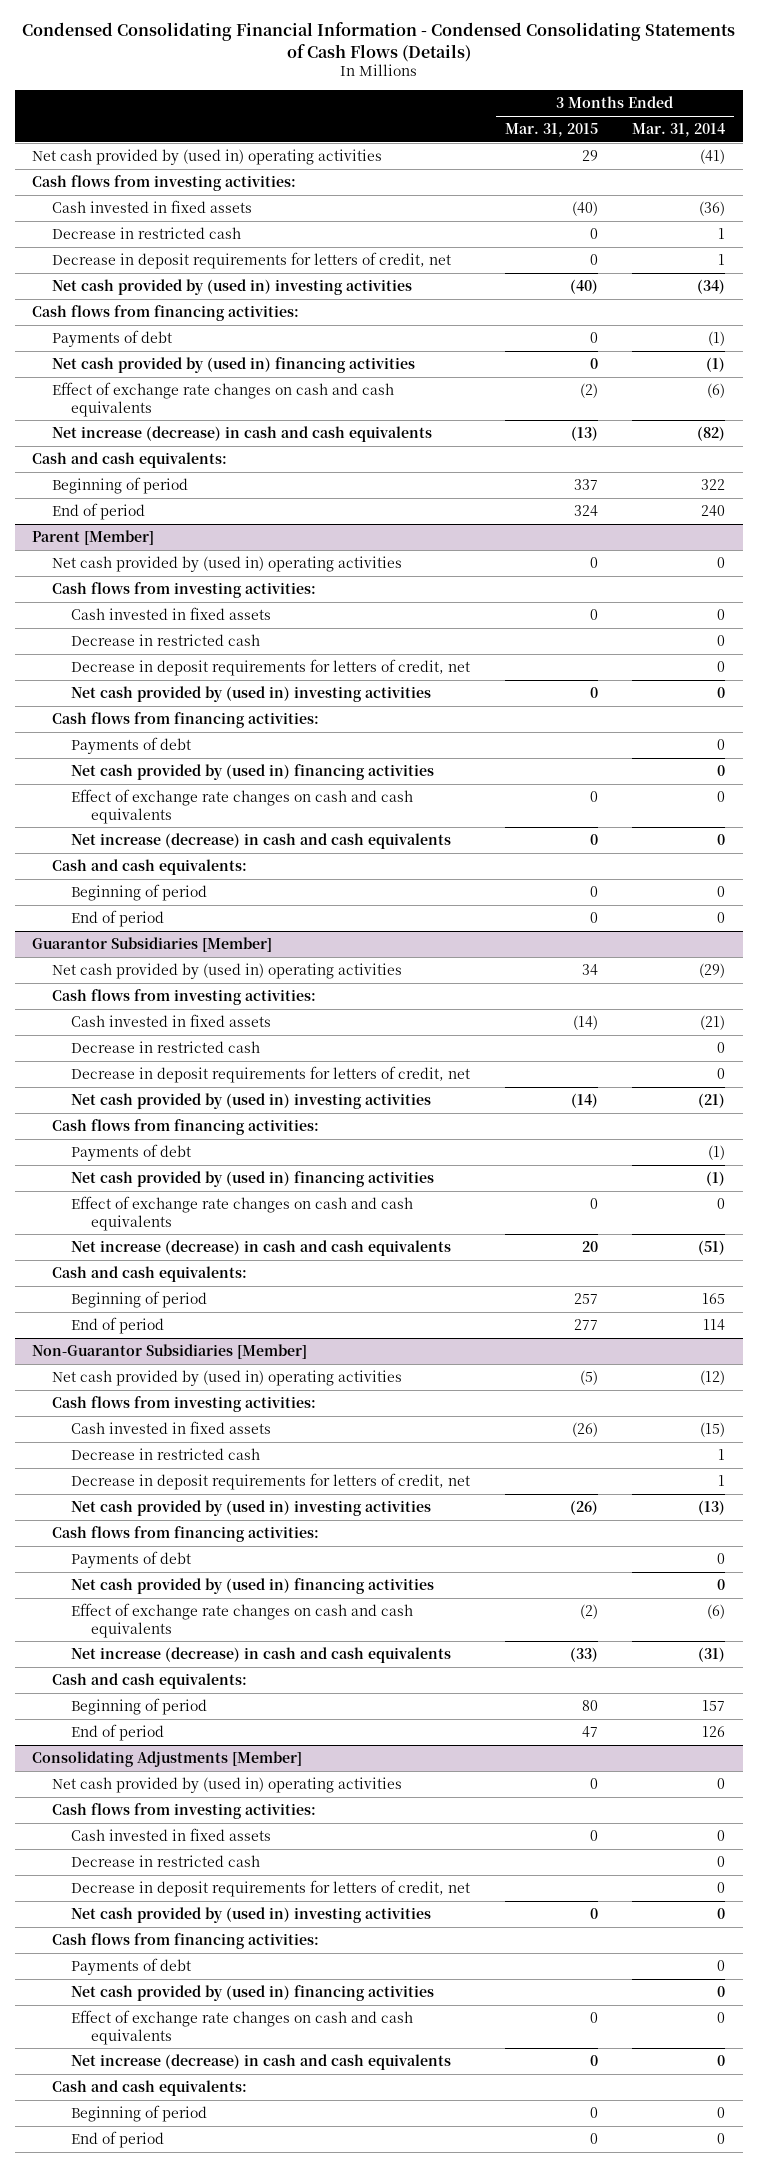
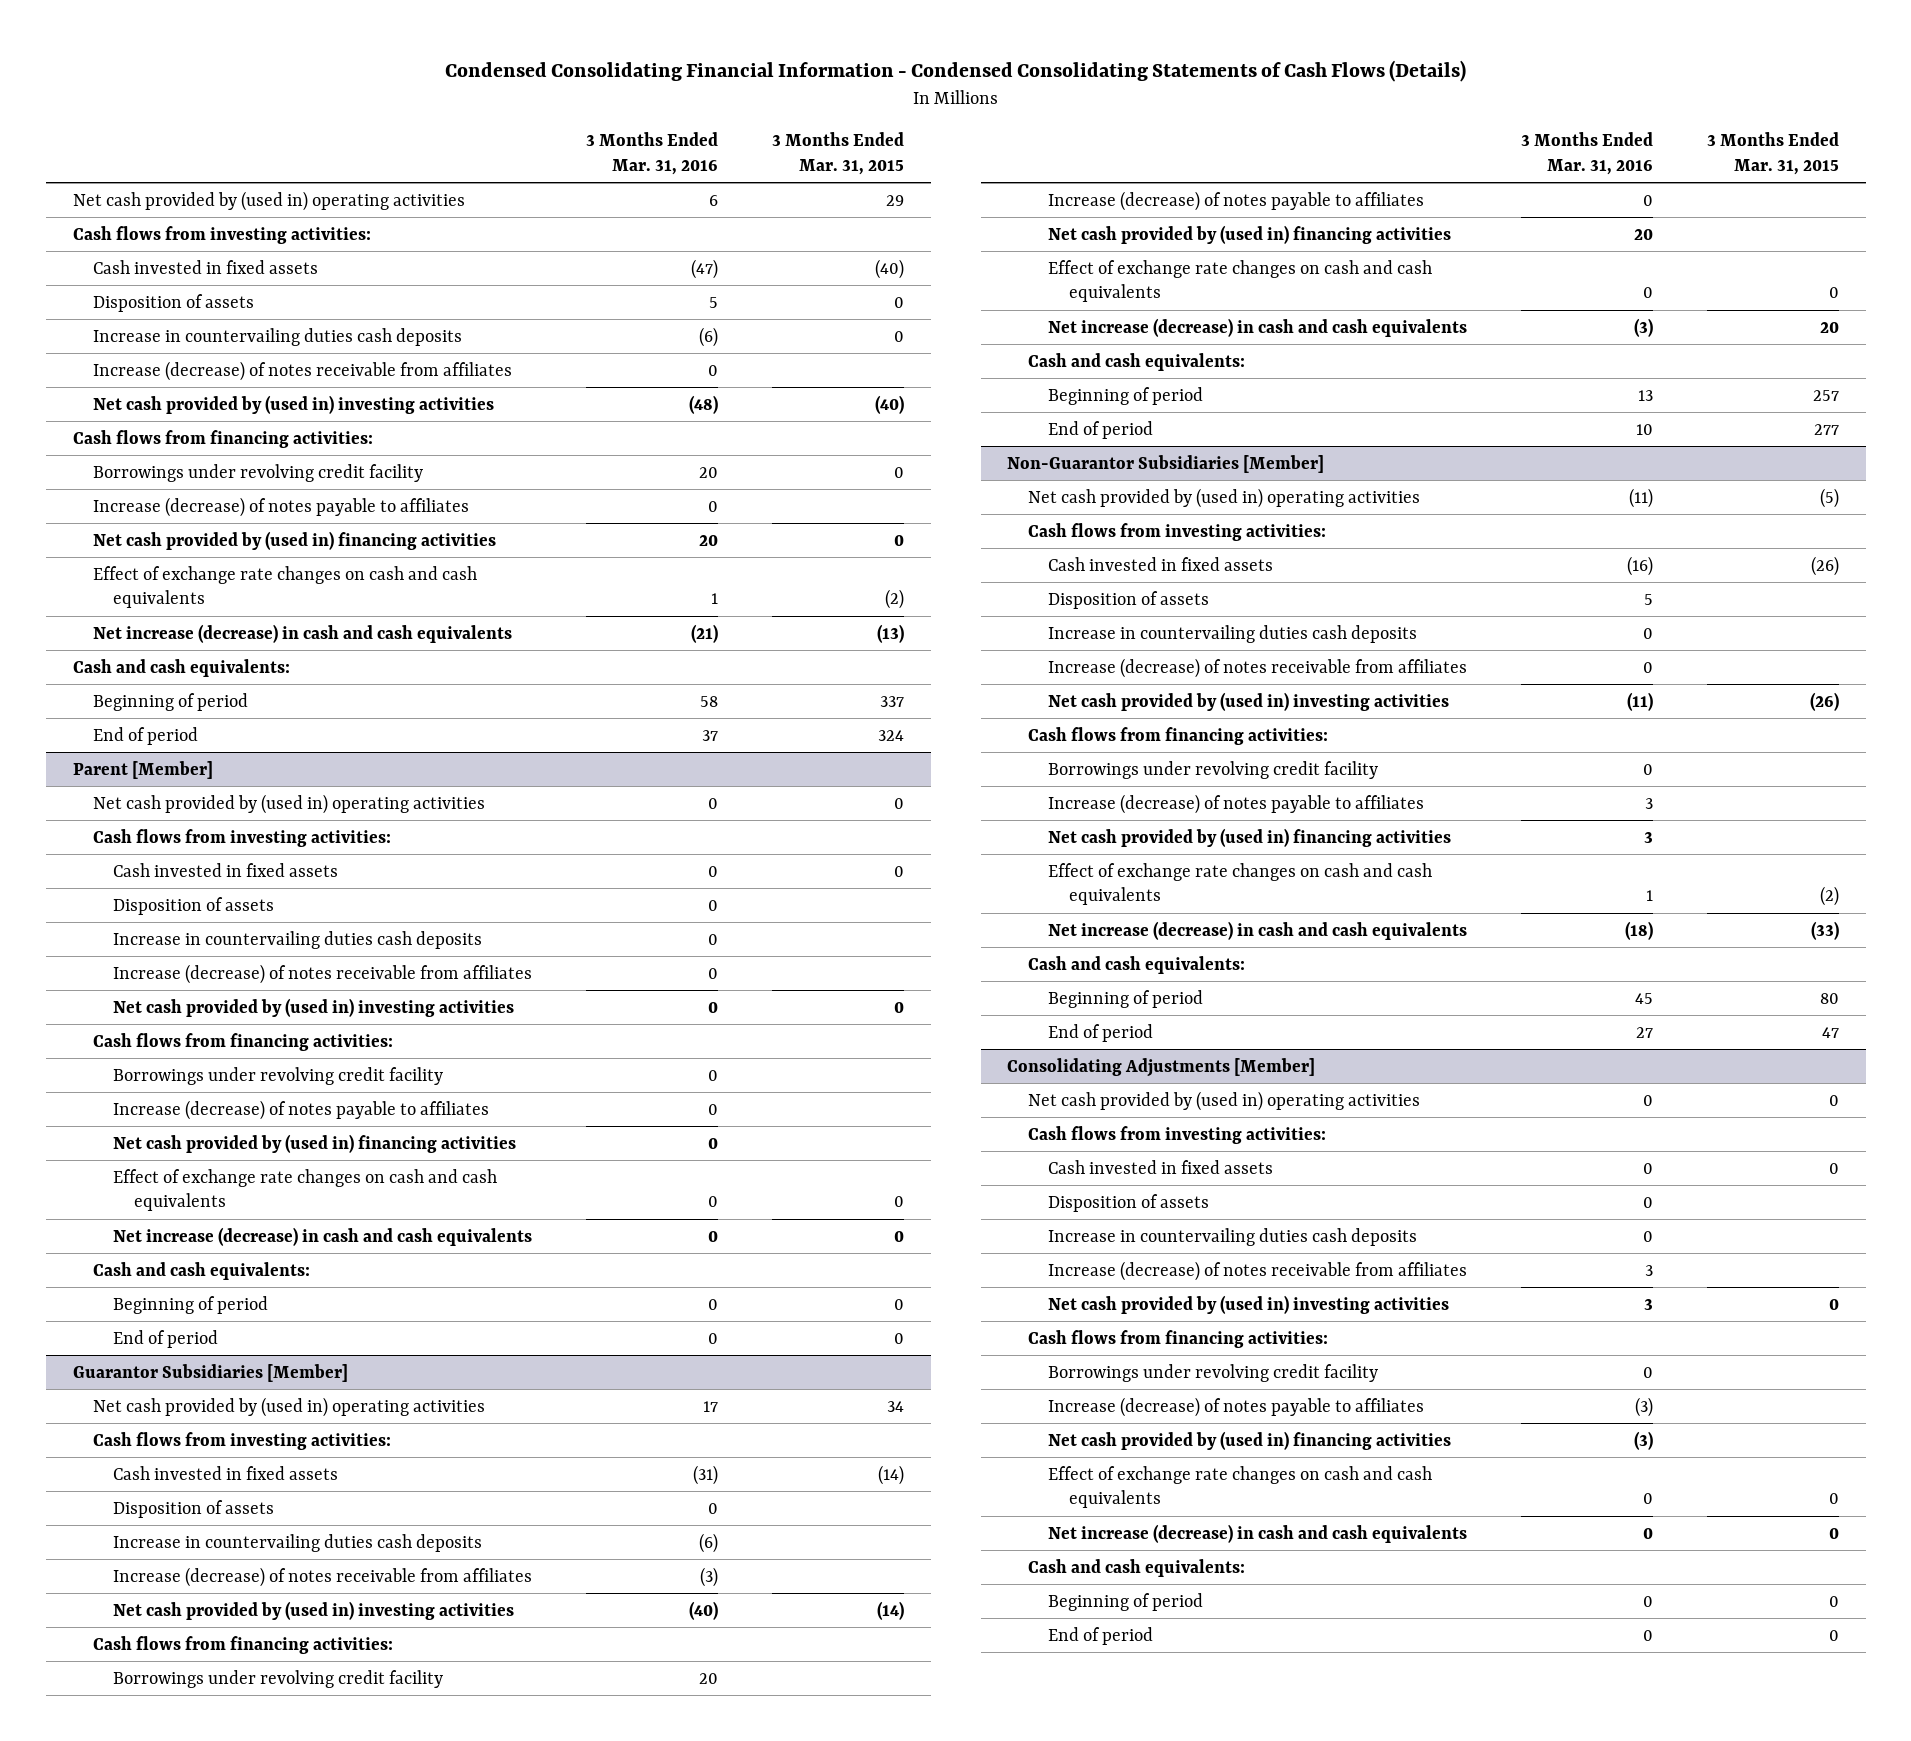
[632,122,726,137] Mar. 31, 2014 -> none
none -> [586,132,719,175] 3 Months Ended Mar. 31, 2016
[51,226,241,239] Decrease in restricted cash -> none
[51,251,451,269] Decrease in deposit requirements for letters of credit, net -> none
none -> [92,293,254,312] Disposition of assets
none -> [92,327,462,346] Increase in countervailing duties cash deposits
none -> [92,360,512,381] Increase (decrease) of notes receivable from affiliates
[51,329,172,347] Payments of debt -> none
none -> [92,463,423,482] Borrowings under revolving credit facility
none -> [92,496,469,517] Increase (decrease) of notes payable to affiliates
[71,633,261,646] Decrease in restricted cash -> none
[71,658,471,676] Decrease in deposit requirements for letters of credit, net -> none
none -> [113,896,275,915] Disposition of assets
none -> [113,930,483,949] Increase in countervailing duties cash deposits
none -> [113,963,533,984] Increase (decrease) of notes receivable from affiliates
[71,736,192,754] Payments of debt -> none
none -> [113,1066,444,1085] Borrowings under revolving credit facility
none -> [113,1099,490,1120] Increase (decrease) of notes payable to affiliates
[71,1040,261,1053] Decrease in restricted cash -> none
[71,1065,471,1083] Decrease in deposit requirements for letters of credit, net -> none
none -> [113,1499,275,1518] Disposition of assets
none -> [113,1533,483,1552] Increase in countervailing duties cash deposits
none -> [113,1566,533,1587] Increase (decrease) of notes receivable from affiliates
[71,1143,192,1161] Payments of debt -> none
none -> [113,1669,444,1688] Borrowings under revolving credit facility
none -> [1048,190,1425,211] Increase (decrease) of notes payable to affiliates
[71,1447,261,1460] Decrease in restricted cash -> none
[71,1472,471,1490] Decrease in deposit requirements for letters of credit, net -> none
none -> [1048,590,1210,609] Disposition of assets
none -> [1048,624,1418,643] Increase in countervailing duties cash deposits
none -> [1048,657,1468,678] Increase (decrease) of notes receivable from affiliates
[71,1550,192,1568] Payments of debt -> none
none -> [1048,760,1379,779] Borrowings under revolving credit facility
none -> [1048,793,1425,814] Increase (decrease) of notes payable to affiliates
[71,1854,261,1867] Decrease in restricted cash -> none
[71,1879,471,1897] Decrease in deposit requirements for letters of credit, net -> none
none -> [1048,1193,1210,1212] Disposition of assets
none -> [1048,1227,1418,1246] Increase in countervailing duties cash deposits
none -> [1048,1260,1468,1281] Increase (decrease) of notes receivable from affiliates
[71,1957,192,1975] Payments of debt -> none
none -> [1048,1363,1379,1382] Borrowings under revolving credit facility
none -> [1048,1396,1425,1417] Increase (decrease) of notes payable to affiliates

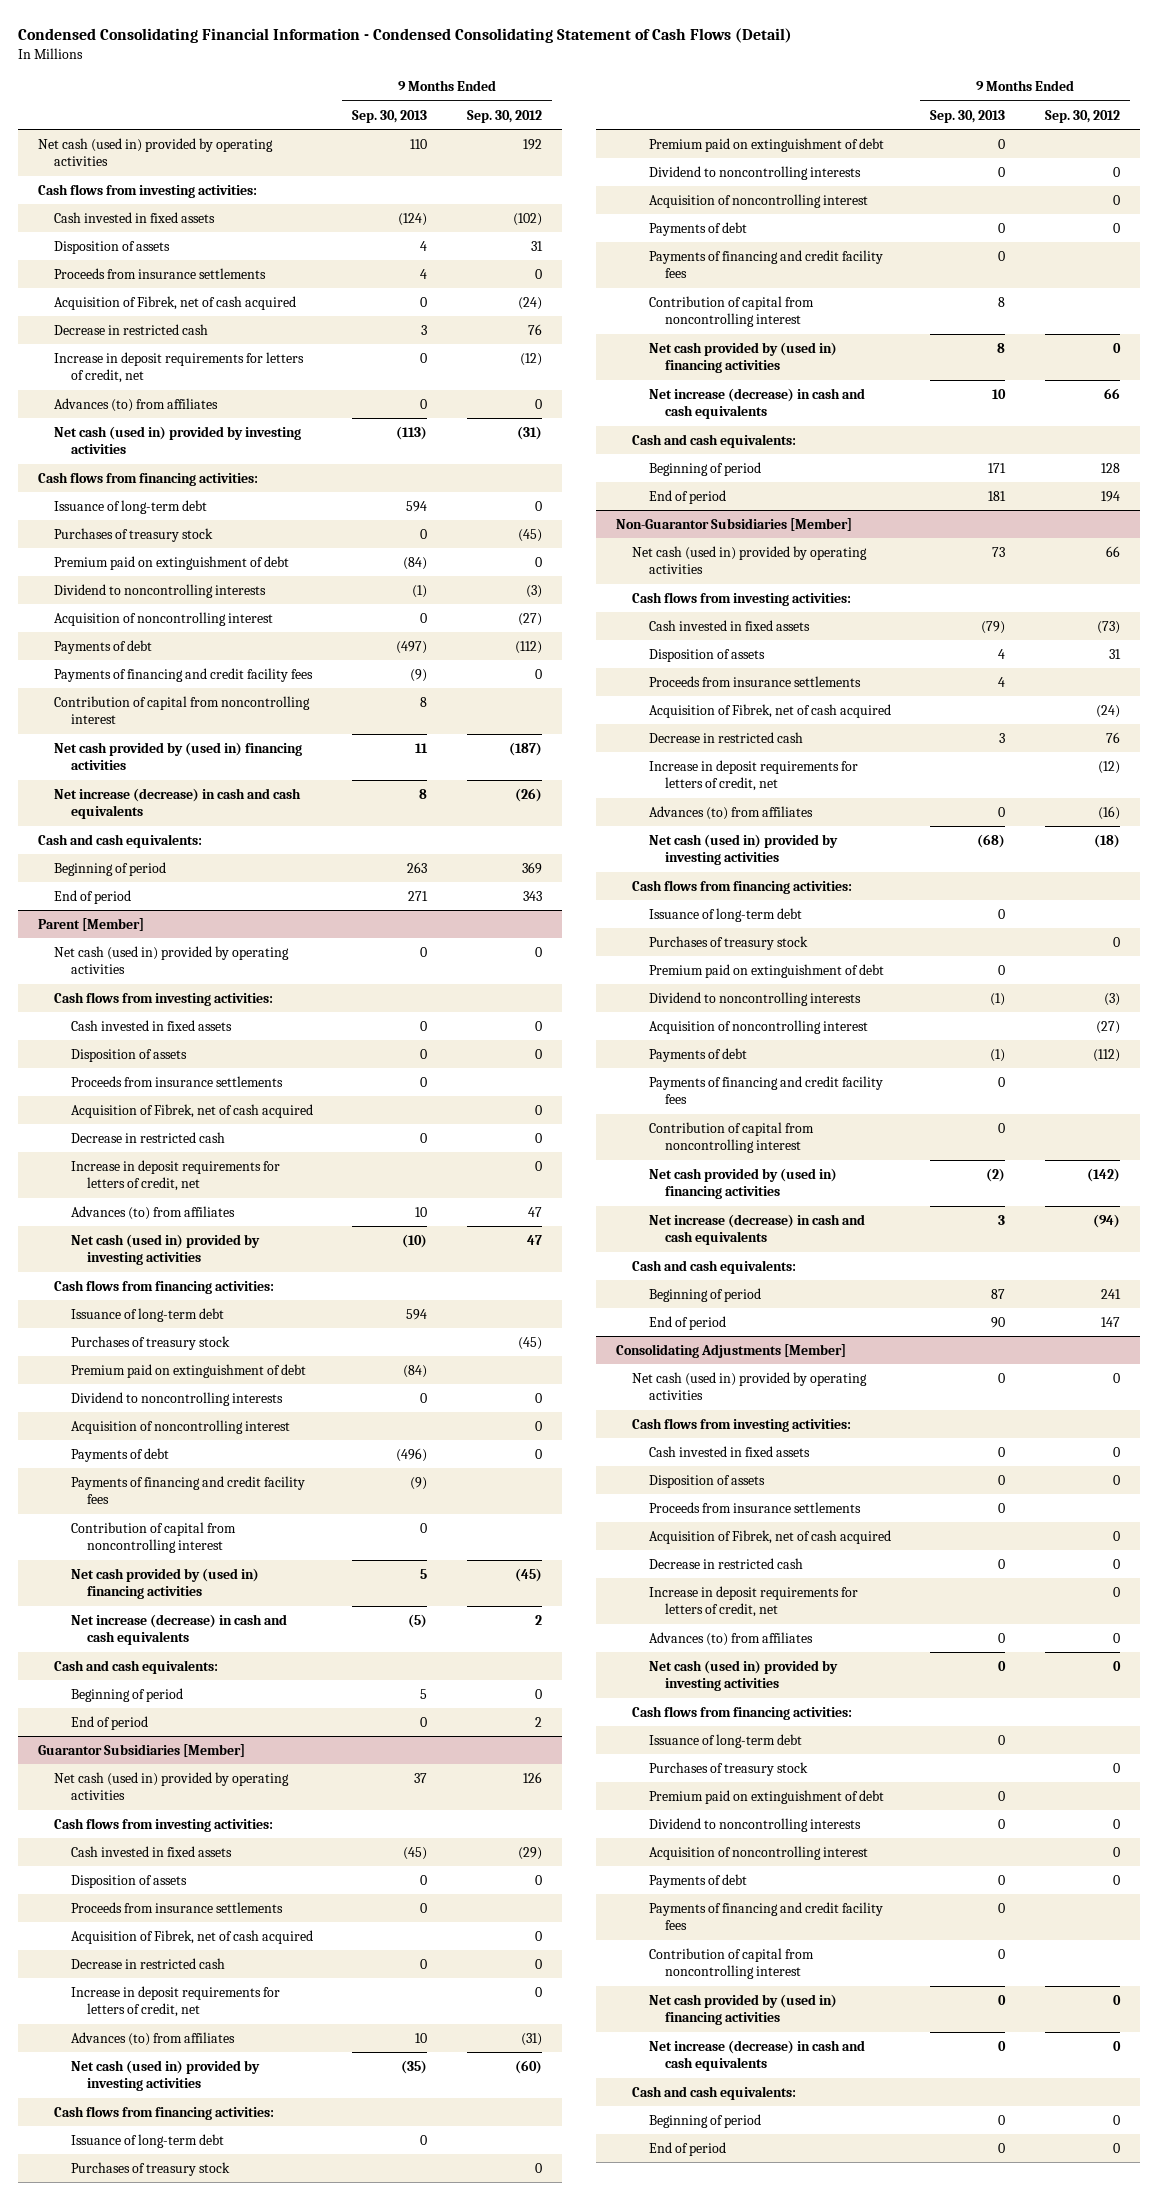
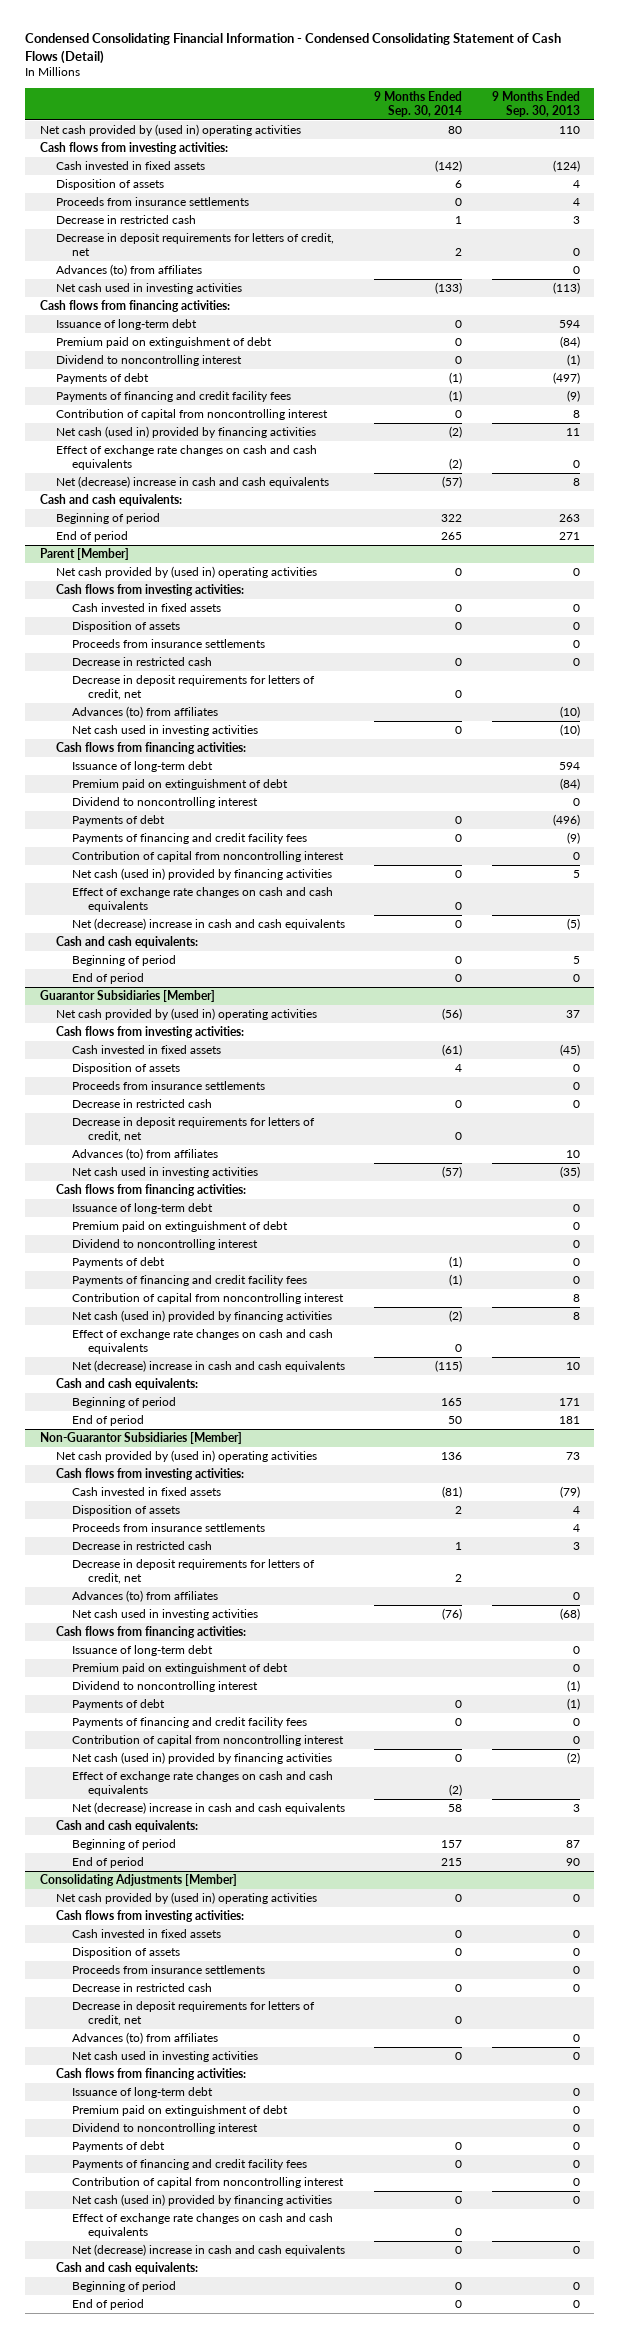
[466,109,542,123] Sep. 30, 2012 -> none
none -> [374,90,463,117] 9 Months Ended Sep. 30, 2014
[38,137,274,167] Net cash (used in) provided by operating activities -> [39,123,301,136] Net cash provided by (used in) operating activities
[54,295,297,310] Acquisition of Fibrek, net of cash acquired -> none
[54,351,305,384] Increase in deposit requirements for letters of credit, net -> [55,232,334,257] Decrease in deposit requirements for letters of credit, net
[54,425,302,455] Net cash (used in) provided by investing activities -> [55,282,242,294] Net cash used in investing activities
[54,527,214,542] Purchases of treasury stock -> none
[54,611,274,626] Acquisition of noncontrolling interest -> none
[54,583,267,598] Dividend to noncontrolling interests -> [55,354,242,366] Dividend to noncontrolling interest
[54,741,303,771] Net cash provided by (used in) financing activities -> [55,425,316,438] Net cash (used in) provided by financing activities
none -> [55,444,317,471] Effect of exchange rate changes on cash and cash equivalents
[54,787,302,820] Net increase (decrease) in cash and cash equivalents -> [55,475,329,488] Net (decrease) increase in cash and cash equivalents
[54,945,290,975] Net cash (used in) provided by operating activities -> [55,565,317,578] Net cash provided by (used in) operating activities
[70,1103,313,1118] Acquisition of Fibrek, net of cash acquired -> none
[70,1159,280,1192] Increase in deposit requirements for letters of credit, net -> [71,674,315,701] Decrease in deposit requirements for letters of credit, net
[415,1206,428,1217] 10 -> [559,705,580,718] (10)
[70,1233,260,1266] Net cash (used in) provided by investing activities -> [71,724,258,736] Net cash used in investing activities
[70,1335,230,1350] Purchases of treasury stock -> none
[70,1419,290,1434] Acquisition of noncontrolling interest -> none
[70,1391,283,1406] Dividend to noncontrolling interests -> [71,796,258,808] Dividend to noncontrolling interest
[70,1567,259,1600] Net cash provided by (used in) financing activities -> [71,867,332,880] Net cash (used in) provided by financing activities
none -> [71,886,333,913] Effect of exchange rate changes on cash and cash equivalents
[70,1613,287,1646] Net increase (decrease) in cash and cash equivalents -> [71,917,345,930] Net (decrease) increase in cash and cash equivalents
[54,1771,290,1801] Net cash (used in) provided by operating activities -> [55,1007,317,1020] Net cash provided by (used in) operating activities
[70,1929,313,1944] Acquisition of Fibrek, net of cash acquired -> none
[70,1985,280,2018] Increase in deposit requirements for letters of credit, net -> [71,1116,315,1143] Decrease in deposit requirements for letters of credit, net
[70,2059,260,2092] Net cash (used in) provided by investing activities -> [71,1166,258,1178] Net cash used in investing activities
[70,2161,230,2176] Purchases of treasury stock -> none
[648,193,868,208] Acquisition of noncontrolling interest -> none
[648,165,861,180] Dividend to noncontrolling interests -> [71,1238,258,1250] Dividend to noncontrolling interest
[648,341,837,374] Net cash provided by (used in) financing activities -> [71,1309,332,1322] Net cash (used in) provided by financing activities
none -> [71,1328,333,1355] Effect of exchange rate changes on cash and cash equivalents
[648,387,865,420] Net increase (decrease) in cash and cash equivalents -> [71,1359,345,1372] Net (decrease) increase in cash and cash equivalents
[632,545,868,575] Net cash (used in) provided by operating activities -> [55,1449,317,1462] Net cash provided by (used in) operating activities
[648,703,891,718] Acquisition of Fibrek, net of cash acquired -> none
[648,759,858,792] Increase in deposit requirements for letters of credit, net -> [71,1558,315,1585] Decrease in deposit requirements for letters of credit, net
[648,833,838,866] Net cash (used in) provided by investing activities -> [71,1608,258,1620] Net cash used in investing activities
[648,935,808,950] Purchases of treasury stock -> none
[648,1019,868,1034] Acquisition of noncontrolling interest -> none
[648,991,861,1006] Dividend to noncontrolling interests -> [71,1680,258,1692] Dividend to noncontrolling interest
[648,1167,837,1200] Net cash provided by (used in) financing activities -> [71,1751,332,1764] Net cash (used in) provided by financing activities
none -> [71,1770,333,1797] Effect of exchange rate changes on cash and cash equivalents
[648,1213,865,1246] Net increase (decrease) in cash and cash equivalents -> [71,1801,345,1814] Net (decrease) increase in cash and cash equivalents
[632,1371,868,1401] Net cash (used in) provided by operating activities -> [55,1891,317,1904] Net cash provided by (used in) operating activities
[648,1529,891,1544] Acquisition of Fibrek, net of cash acquired -> none
[648,1585,858,1618] Increase in deposit requirements for letters of credit, net -> [71,2000,315,2027] Decrease in deposit requirements for letters of credit, net
[648,1659,838,1692] Net cash (used in) provided by investing activities -> [71,2050,258,2062] Net cash used in investing activities
[648,1761,808,1776] Purchases of treasury stock -> none
[648,1845,868,1860] Acquisition of noncontrolling interest -> none
[648,1817,861,1832] Dividend to noncontrolling interests -> [71,2122,258,2134] Dividend to noncontrolling interest
[648,1993,837,2026] Net cash provided by (used in) financing activities -> [71,2193,332,2206] Net cash (used in) provided by financing activities
none -> [71,2212,333,2239] Effect of exchange rate changes on cash and cash equivalents
[648,2039,865,2072] Net increase (decrease) in cash and cash equivalents -> [71,2243,345,2256] Net (decrease) increase in cash and cash equivalents

